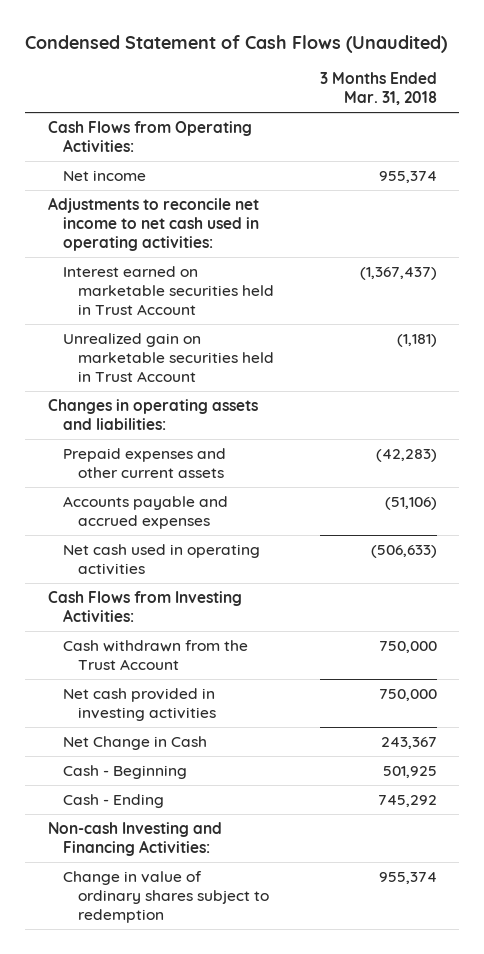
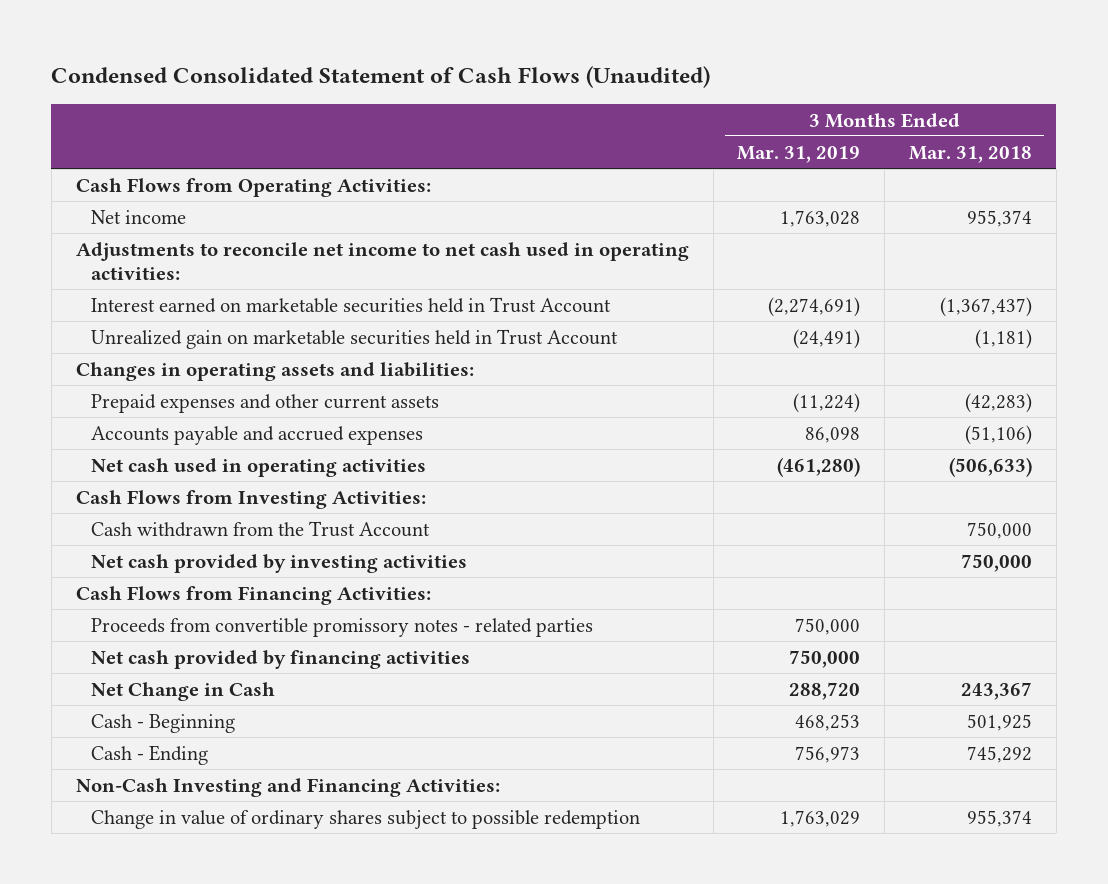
[24,34,447,53] Condensed Statement of Cash Flows (Unaudited) -> [51,66,711,89] Condensed Consolidated Statement of Cash Flows (Unaudited)
none -> [737,145,861,163] Mar. 31, 2019
[62,688,217,721] Net cash provided in investing activities -> [91,553,468,573] Net cash provided by investing activities
none -> [75,585,431,605] Cash Flows from Financing Activities:
none -> [91,617,594,637] Proceeds from convertible promissory notes - related parties
none -> [91,649,471,669] Net cash provided by financing activities
[47,822,222,856] Non-cash Investing and Financing Activities: -> [75,777,500,797] Non-Cash Investing and Financing Activities:
[62,871,270,923] Change in value of ordinary shares subject to redemption -> [91,809,641,829] Change in value of ordinary shares subject to possible redemption

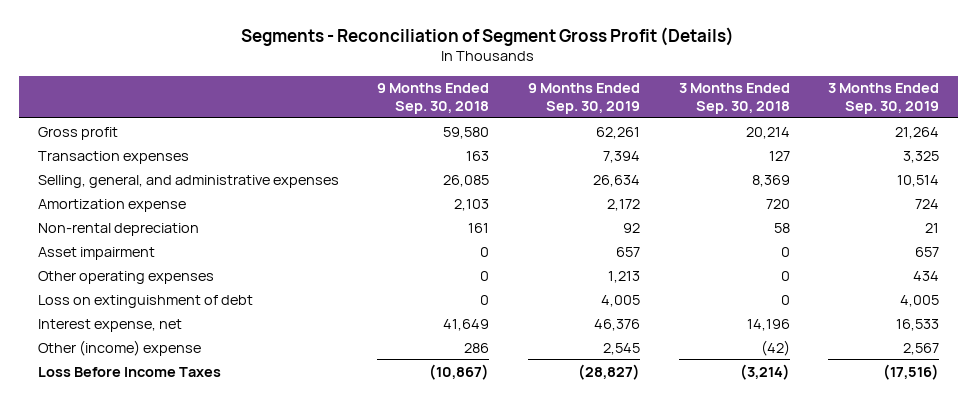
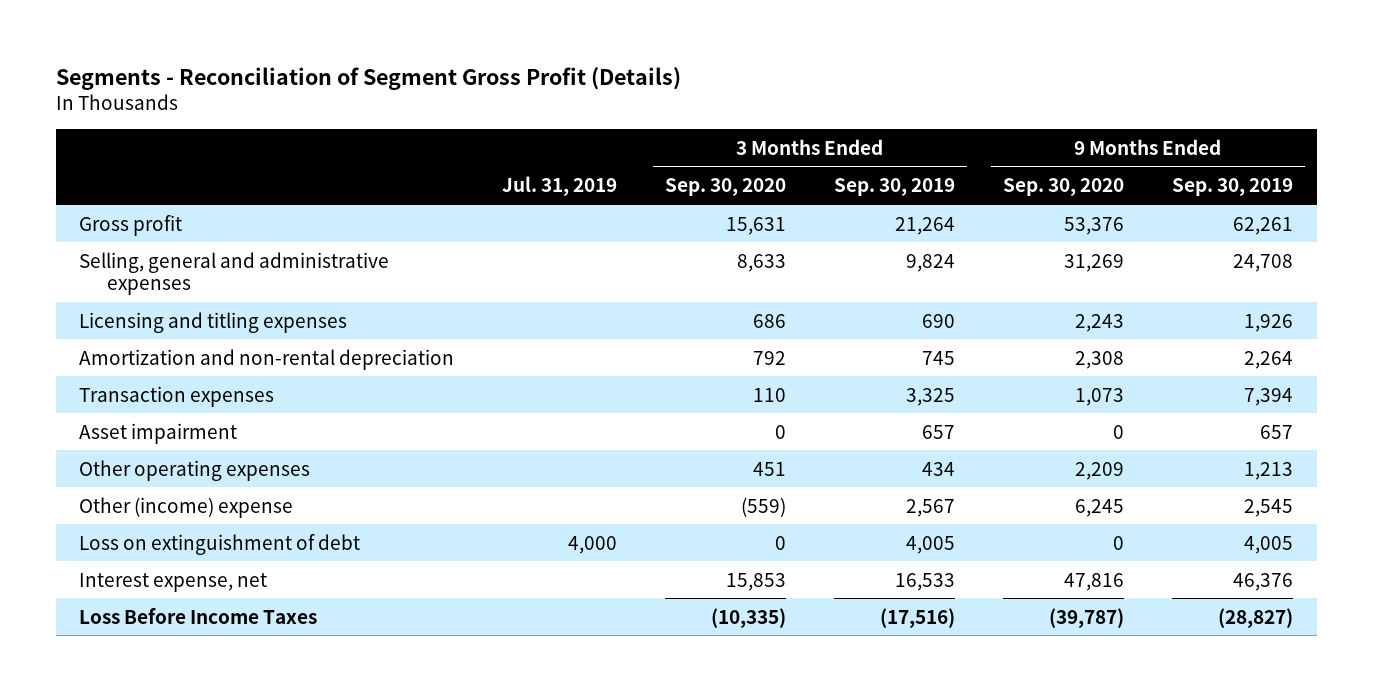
[377,83,490,114] 9 Months Ended Sep. 30, 2018 -> none
[678,83,790,114] 3 Months Ended Sep. 30, 2018 -> none
none -> [502,176,618,197] Jul. 31, 2019
none -> [665,178,787,197] Sep. 30, 2020
none -> [1003,178,1125,197] Sep. 30, 2020
none -> [79,251,390,296] Selling, general and administrative expenses
none -> [79,311,348,333] Licensing and titling expenses
none -> [79,348,455,370] Amortization and non-rental depreciation
[37,174,339,188] Selling, general, and administrative expenses -> none
[37,198,186,212] Amortization expense -> none
[37,222,199,236] Non-rental depreciation -> none
[37,339,201,356] Other (income) expense -> [79,496,294,518] Other (income) expense

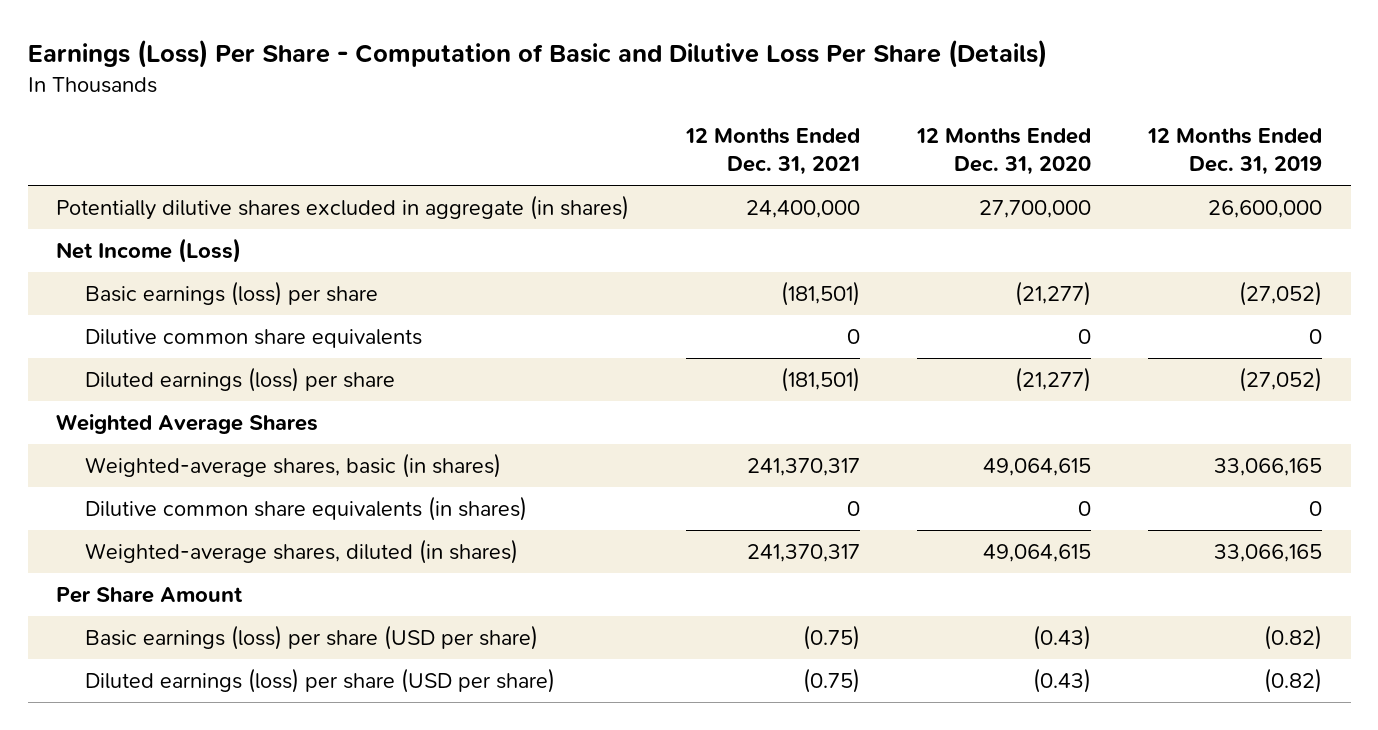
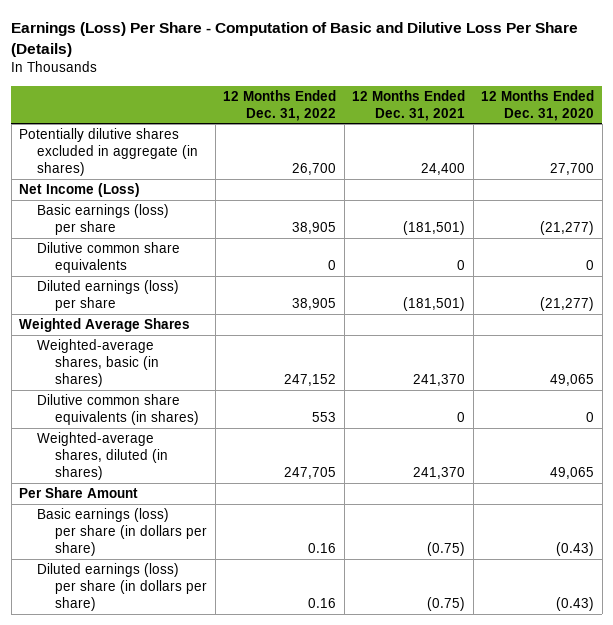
[1147,127,1323,176] 12 Months Ended Dec. 31, 2019 -> none
none -> [223,89,337,121] 12 Months Ended Dec. 31, 2022
[746,200,861,219] 24,400,000 -> [421,162,466,175] 24,400
[979,200,1092,219] 27,700,000 -> [550,162,595,175] 27,700
[747,458,861,477] 241,370,317 -> [413,373,466,386] 241,370
[983,458,1092,477] 49,064,615 -> [550,373,595,386] 49,065
[747,544,861,563] 241,370,317 -> [413,466,466,479] 241,370
[983,544,1092,563] 49,064,615 -> [550,466,595,479] 49,065
[85,625,539,651] Basic earnings (loss) per share (USD per share) -> [37,508,208,556] Basic earnings (loss) per share (in dollars per share)
[85,668,556,694] Diluted earnings (loss) per share (USD per share) -> [37,563,208,611] Diluted earnings (loss) per share (in dollars per share)

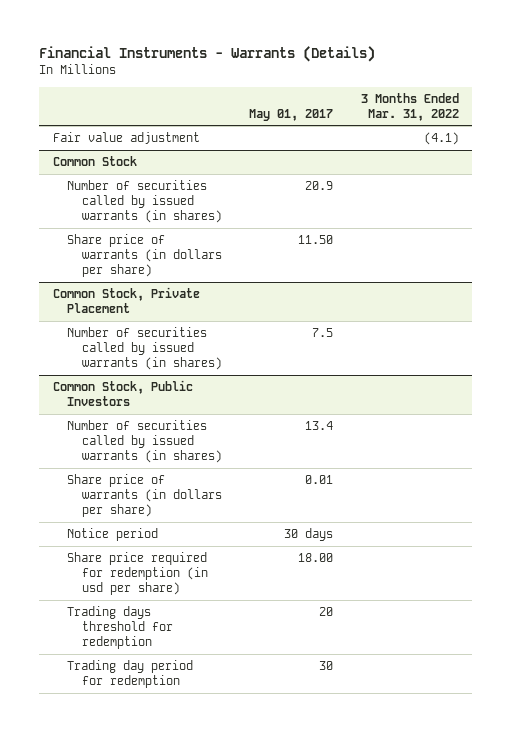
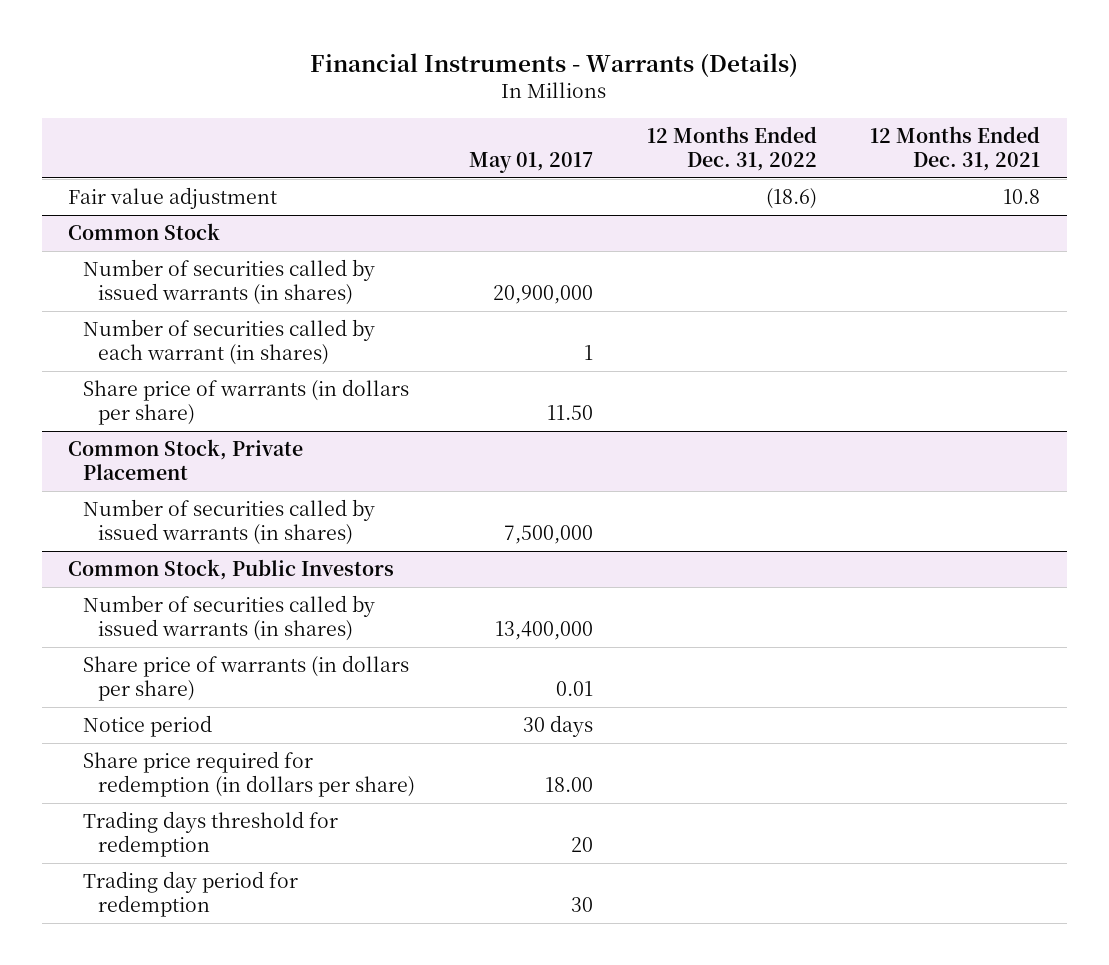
[360,92,459,121] 3 Months Ended Mar. 31, 2022 -> none
none -> [646,125,817,171] 12 Months Ended Dec. 31, 2022
none -> [870,125,1041,171] 12 Months Ended Dec. 31, 2021
[305,181,334,191] 20.9 -> [492,285,593,305] 20,900,000
none -> [83,319,376,366] Number of securities called by each warrant (in shares)
[312,328,334,338] 7.5 -> [503,525,593,545] 7,500,000
[305,421,334,431] 13.4 -> [494,621,593,641] 13,400,000
[67,552,209,596] Share price required for redemption (in usd per share) -> [83,751,415,798] Share price required for redemption (in dollars per share)

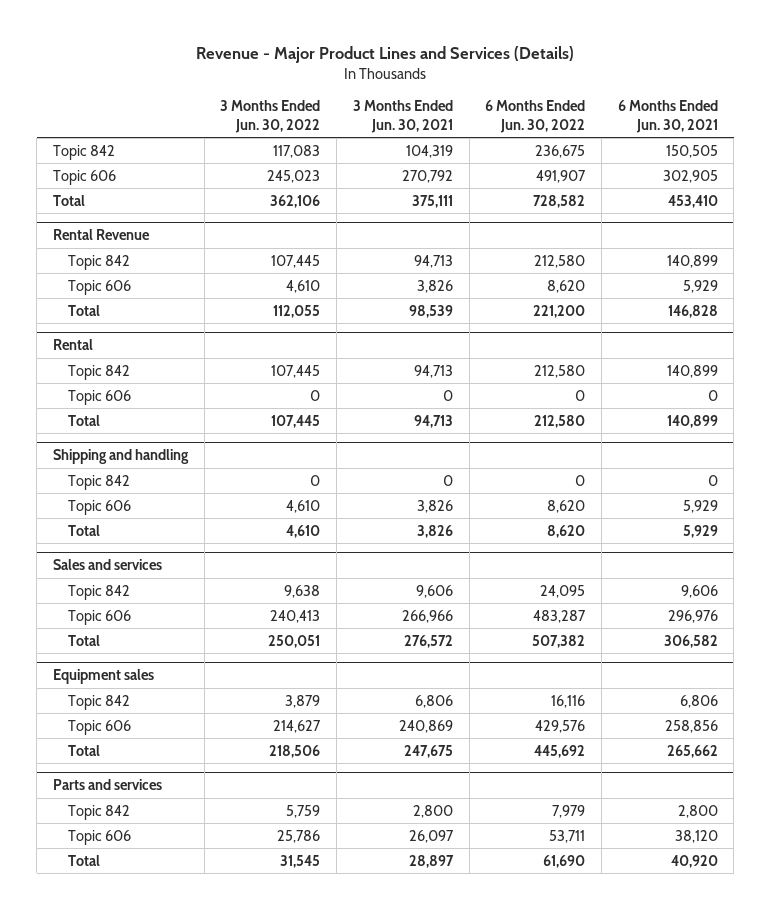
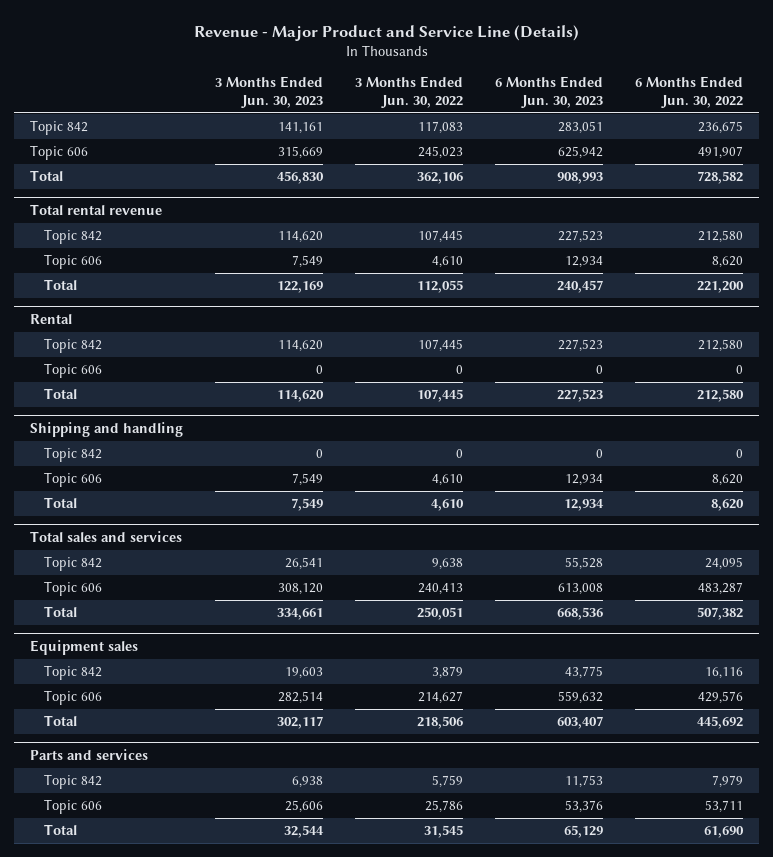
[196,46,575,64] Revenue - Major Product Lines and Services (Details) -> [193,24,579,41] Revenue - Major Product and Service Line (Details)
[352,100,453,133] 3 Months Ended Jun. 30, 2021 -> none
[617,100,718,133] 6 Months Ended Jun. 30, 2021 -> none
none -> [215,76,324,109] 3 Months Ended Jun. 30, 2023
none -> [495,76,604,109] 6 Months Ended Jun. 30, 2023
[52,229,150,241] Rental Revenue -> [30,203,163,215] Total rental revenue
[52,559,162,571] Sales and services -> [30,530,183,542] Total sales and services

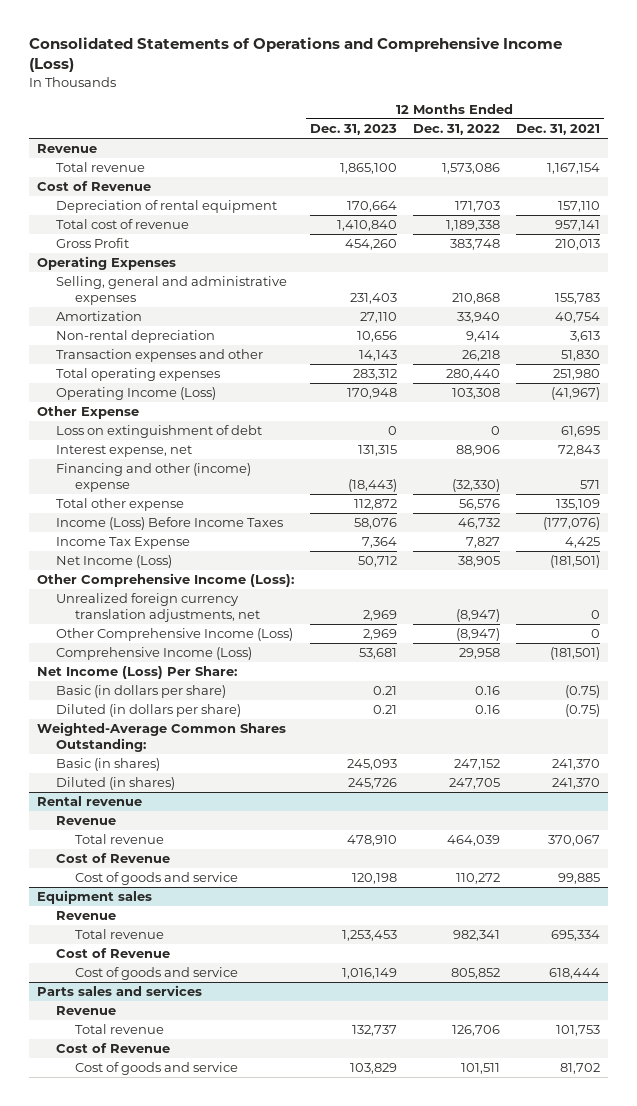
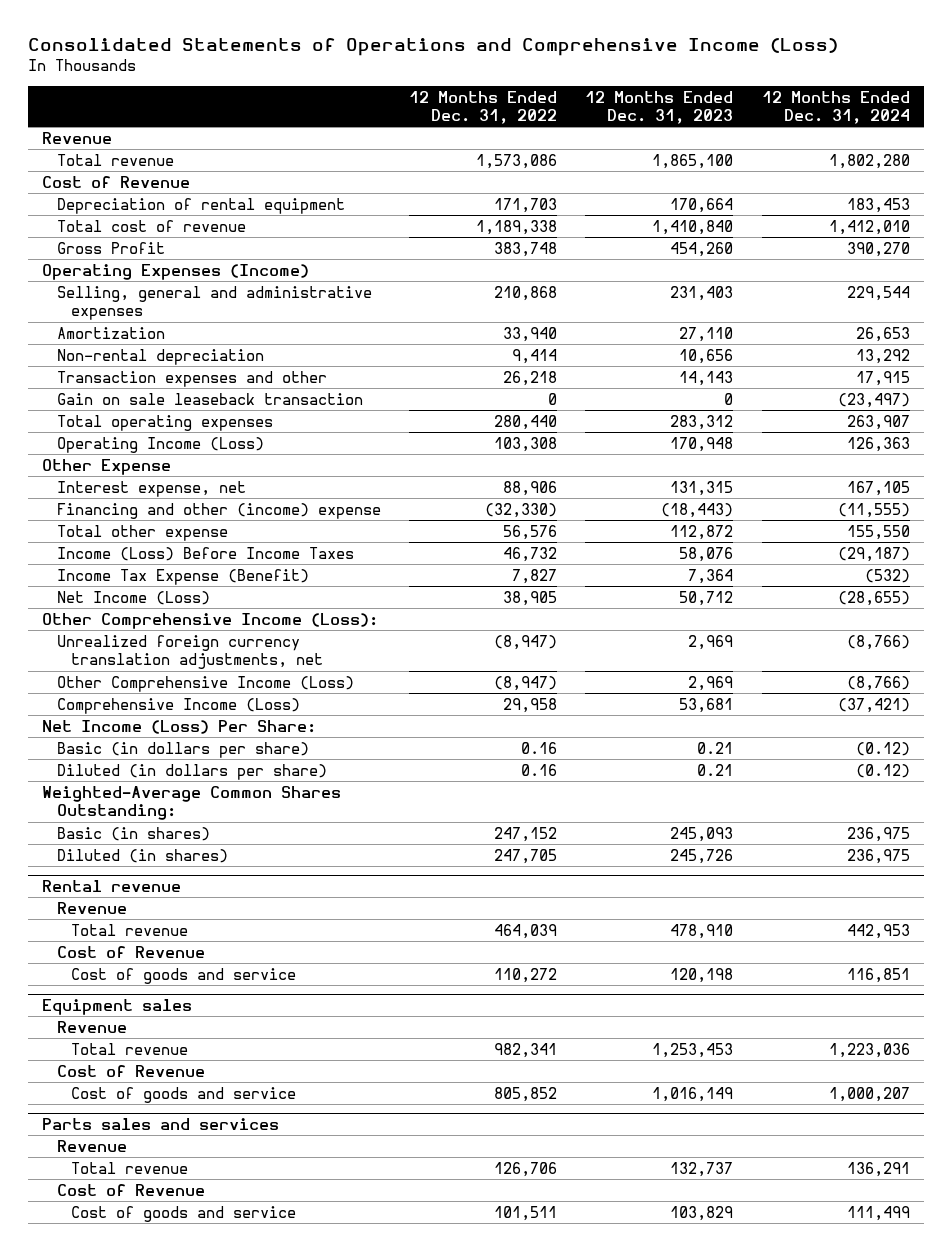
[516,123,601,135] Dec. 31, 2021 -> none
none -> [761,90,910,125] 12 Months Ended Dec. 31, 2024
[37,256,177,271] Operating Expenses -> [41,263,309,280] Operating Expenses (Income)
none -> [56,392,363,405] Gain on sale leaseback transaction
[56,425,263,439] Loss on extinguishment of debt -> none
[56,537,191,550] Income Tax Expense -> [56,568,309,585] Income Tax Expense (Benefit)

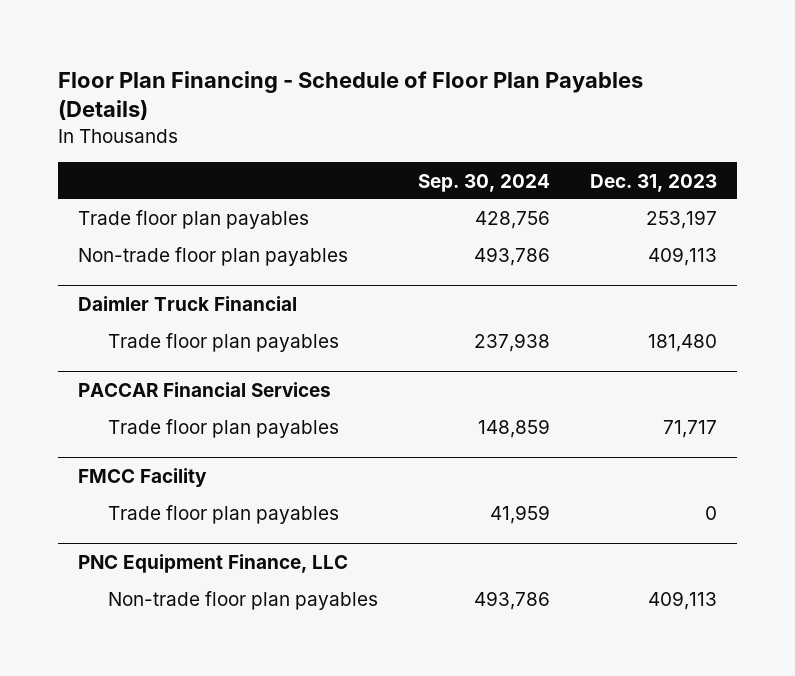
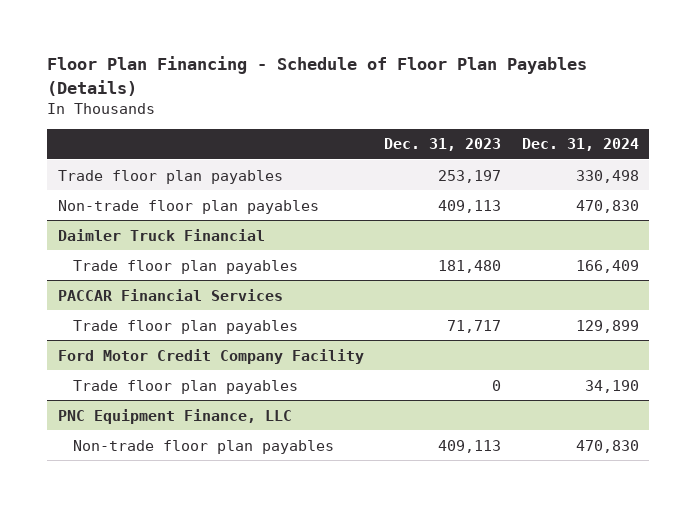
[418,173,551,192] Sep. 30, 2024 -> none
none -> [521,138,639,152] Dec. 31, 2024
[77,468,207,488] FMCC Facility -> [57,348,364,364] Ford Motor Credit Company Facility

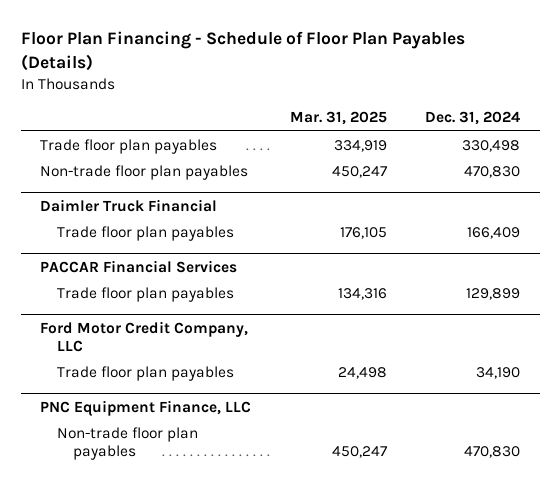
[384,138,502,152] Dec. 31, 2023 -> none
none -> [289,111,387,126] Mar. 31, 2025
[57,348,364,364] Ford Motor Credit Company Facility -> [40,320,249,352] Ford Motor Credit Company, LLC

